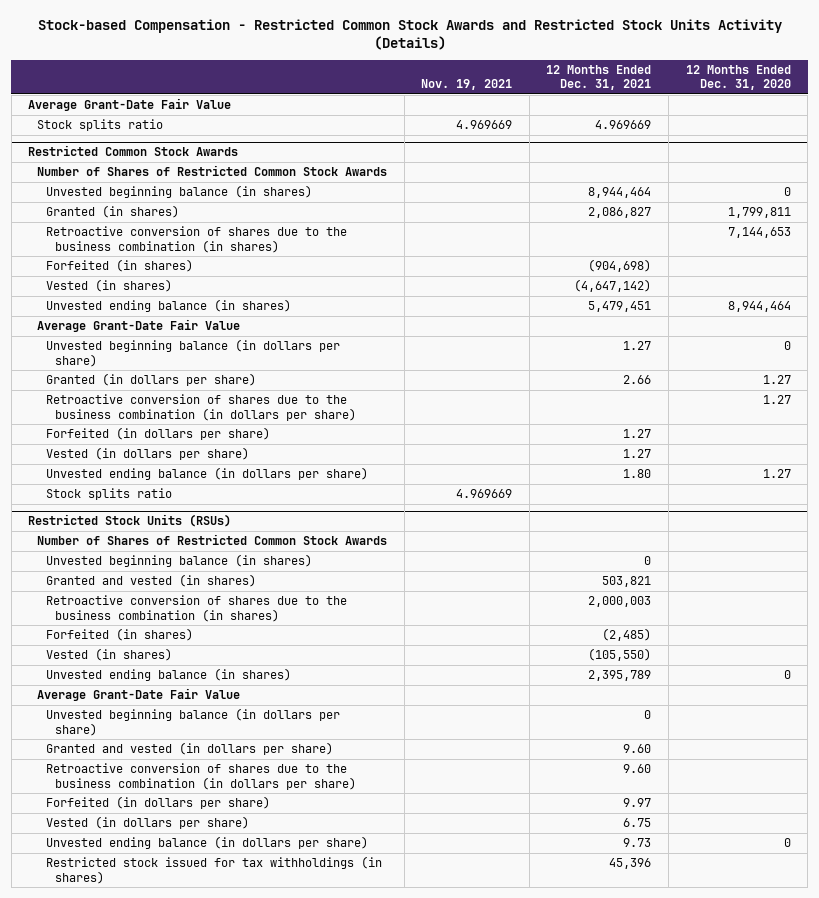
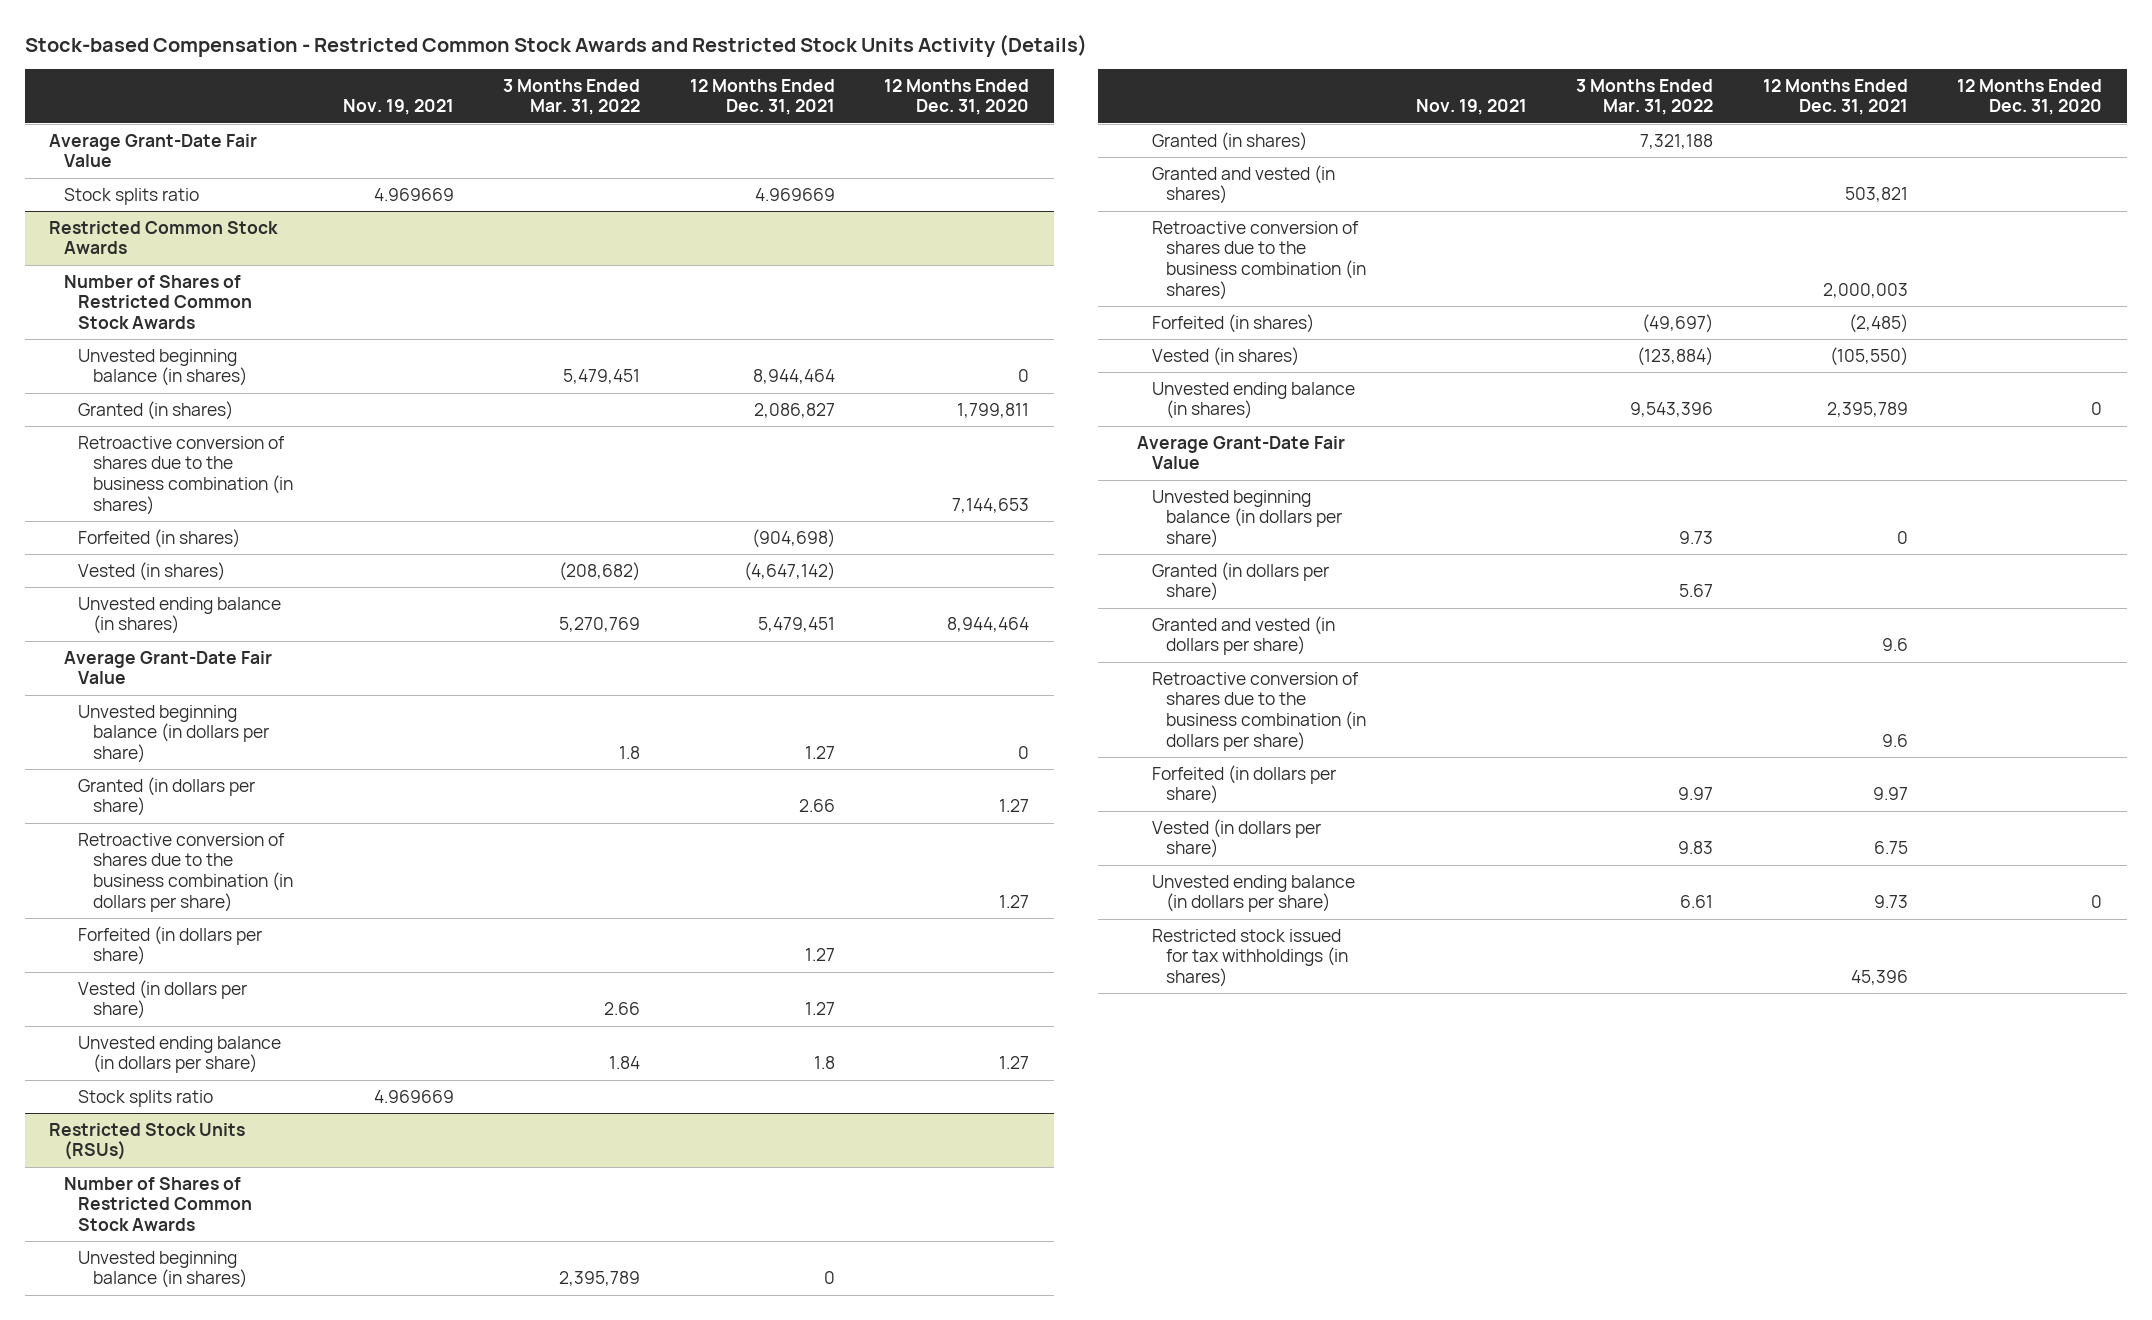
none -> [503,78,641,116] 3 Months Ended Mar. 31, 2022
[623,469,652,479] 1.80 -> [813,1056,835,1070] 1.8
none -> [1151,131,1307,151] Granted (in shares)
none -> [1151,561,1329,602] Granted (in dollars per share)
[623,744,652,754] 9.60 -> [1881,638,1908,652] 9.6
[623,764,652,774] 9.60 -> [1881,733,1908,747] 9.6

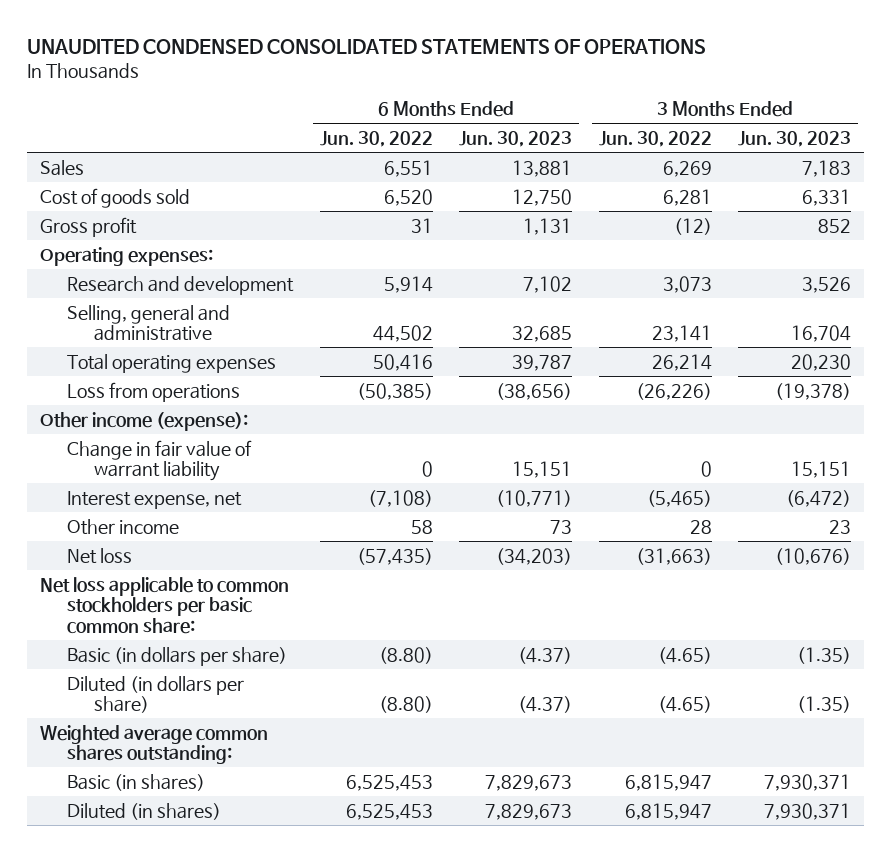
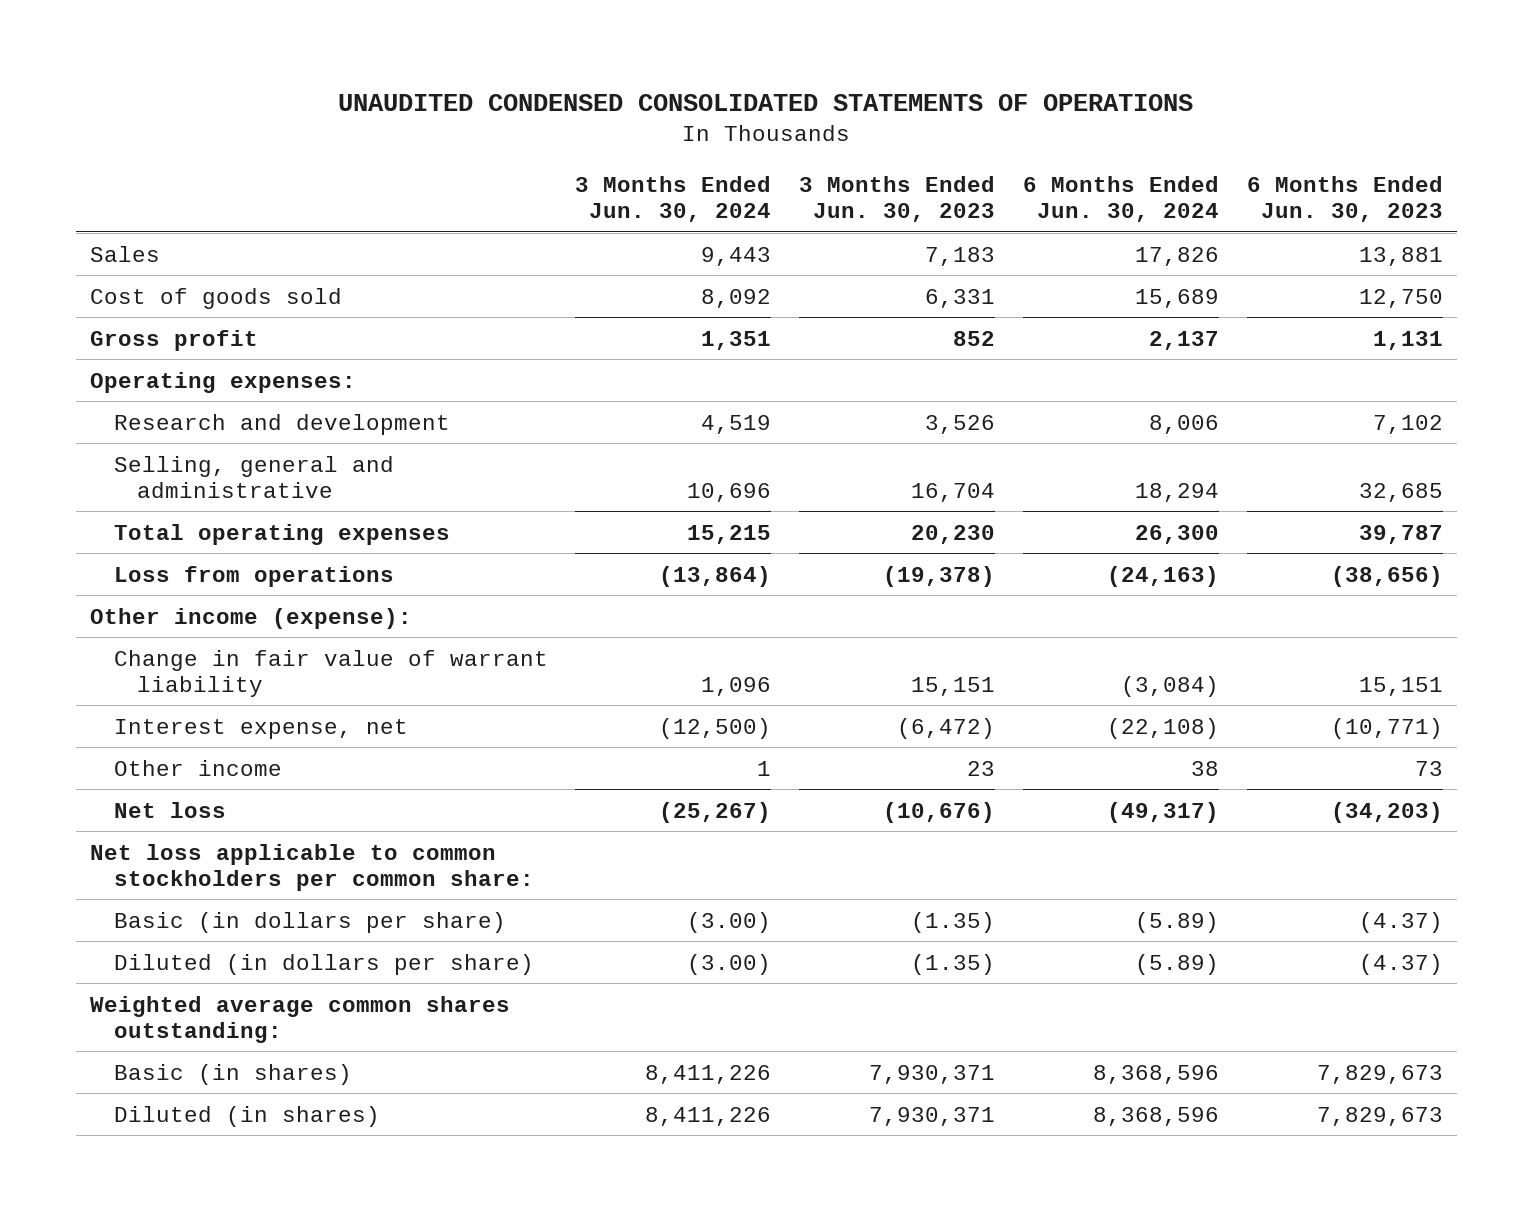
[319,130,433,147] Jun. 30, 2022 -> none
[598,130,712,147] Jun. 30, 2022 -> none
none -> [575,175,772,223] 3 Months Ended Jun. 30, 2024
none -> [1023,175,1220,223] 6 Months Ended Jun. 30, 2024
[40,576,290,634] Net loss applicable to common stockholders per basic common share: -> [90,843,534,891] Net loss applicable to common stockholders per common share:

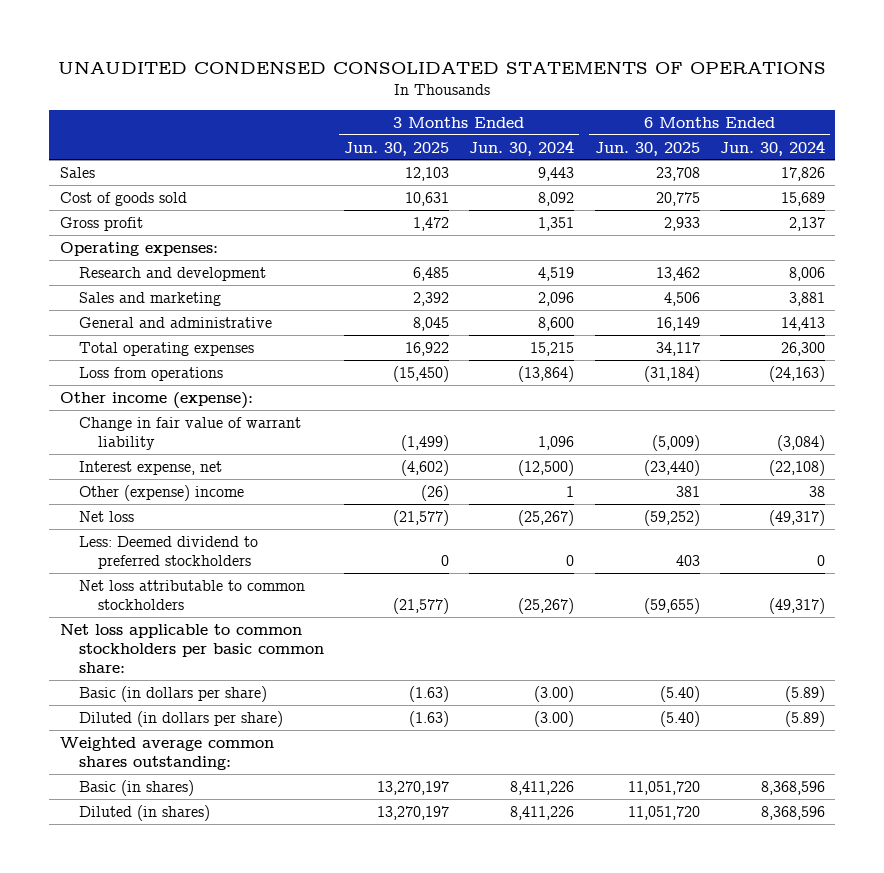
[799,175,996,223] 3 Months Ended Jun. 30, 2023 -> none
[1246,175,1443,223] 6 Months Ended Jun. 30, 2023 -> none
none -> [344,141,450,156] Jun. 30, 2025
none -> [594,141,700,156] Jun. 30, 2025
none -> [78,291,221,306] Sales and marketing
[113,455,394,498] Selling, general and administrative -> [78,316,272,328] General and administrative
[687,482,772,502] 10,696 -> [538,316,575,331] 8,600
[1135,482,1220,502] 18,294 -> [780,316,825,331] 14,413
[113,759,282,776] Other income -> [78,484,244,501] Other (expense) income
none -> [78,535,258,569] Less: Deemed dividend to preferred stockholders
none -> [78,579,305,610] Net loss attributable to common stockholders
[90,843,534,891] Net loss applicable to common stockholders per common share: -> [59,623,324,673] Net loss applicable to common stockholders per basic common share:

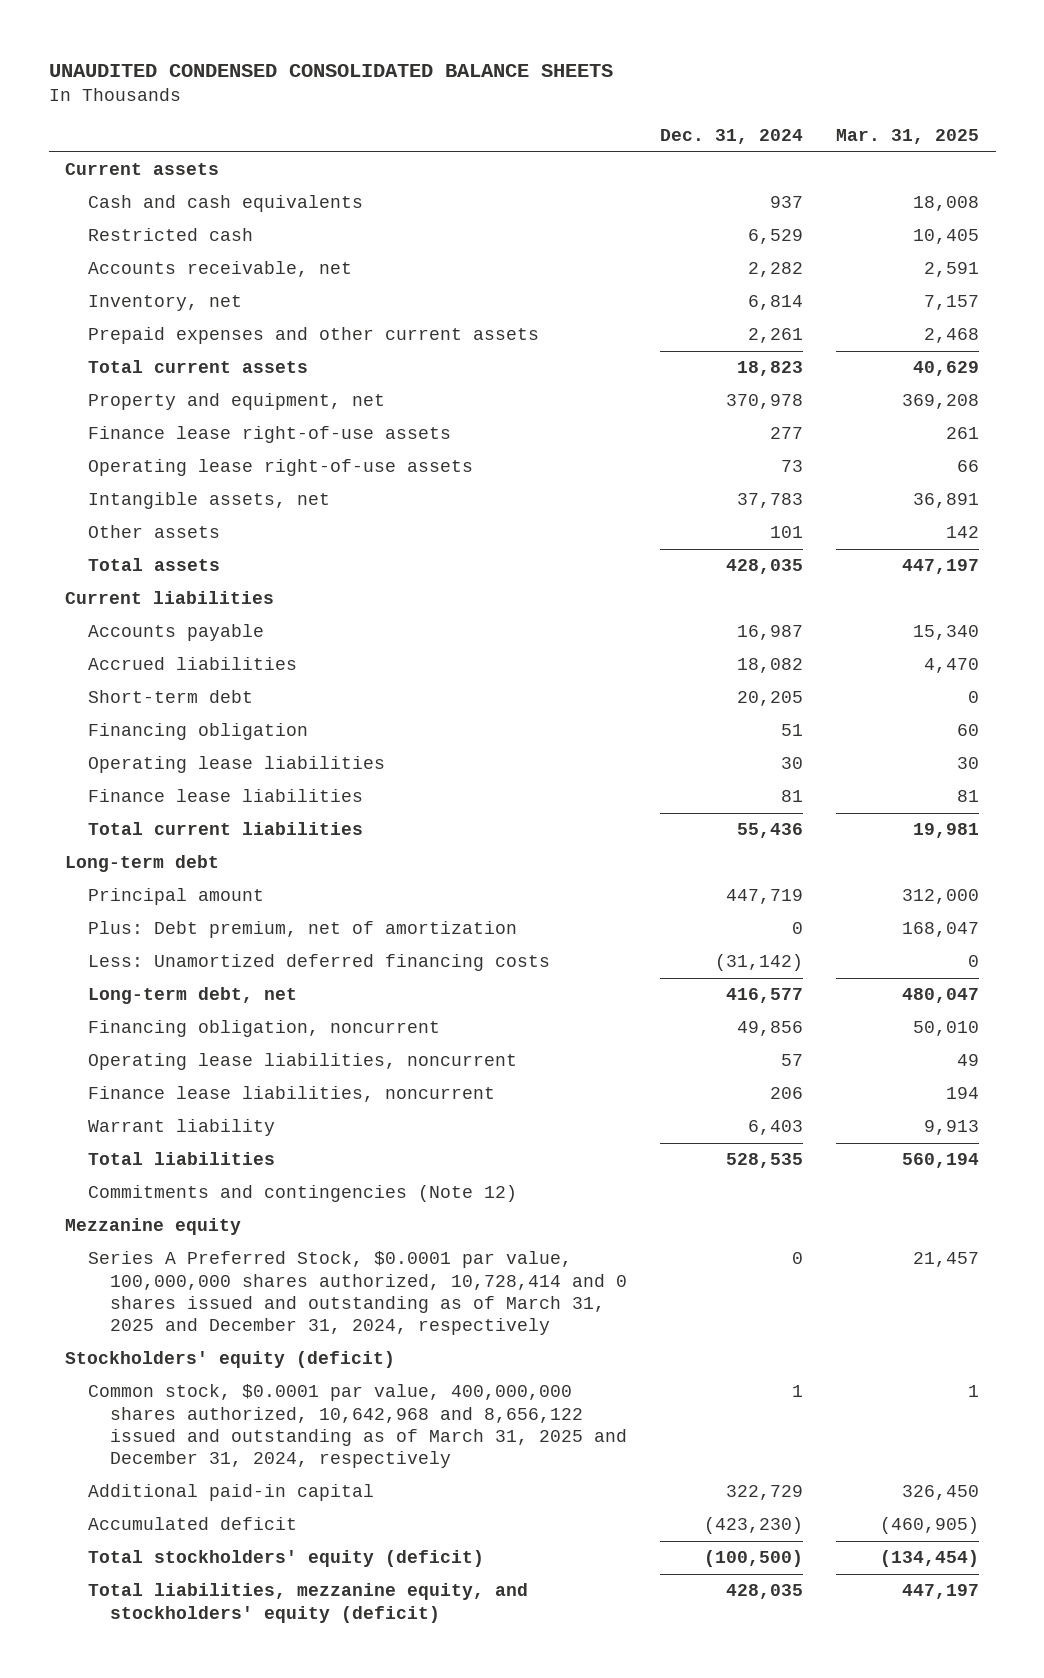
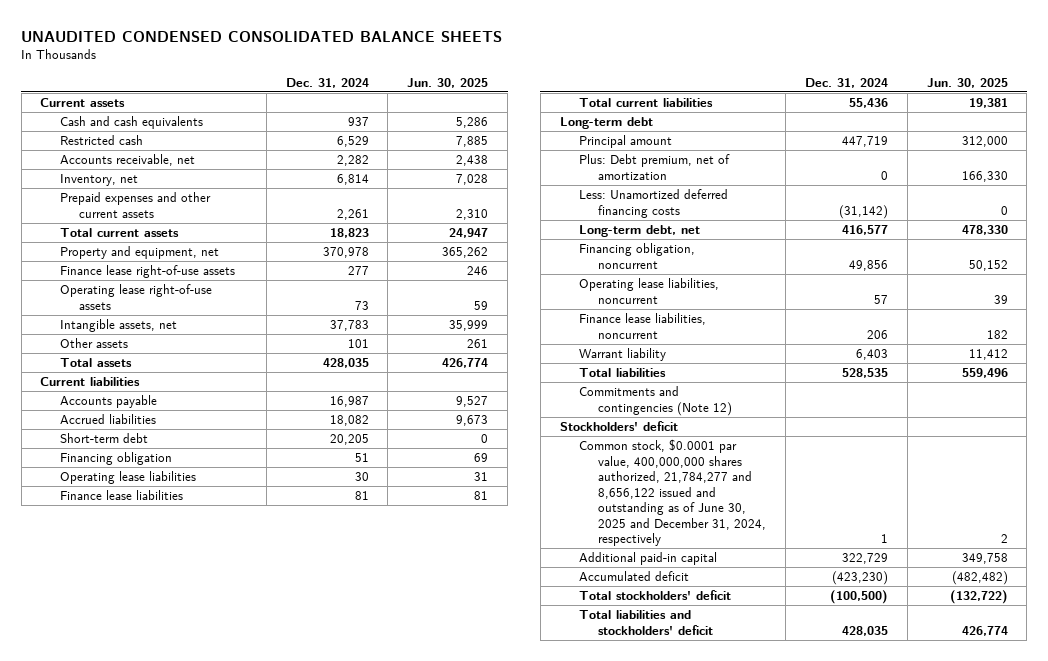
[836,129,980,145] Mar. 31, 2025 -> none
none -> [407,77,489,88] Jun. 30, 2025
[65,1218,242,1236] Mezzanine equity -> none
[87,1251,628,1336] Series A Preferred Stock, $0.0001 par value, 100,000,000 shares authorized, 10,728,414 and 0 shares issued and outstanding as of March 31, 2025 and December 31, 2024, respectively -> none
[65,1351,396,1369] Stockholders' equity (deficit) -> [559,421,678,432] Stockholders' deficit
[87,1384,628,1469] Common stock, $0.0001 par value, 400,000,000 shares authorized, 10,642,968 and 8,656,122 issued and outstanding as of March 31, 2025 and December 31, 2024, respectively -> [579,439,767,547] Common stock, $0.0001 par value, 400,000,000 shares authorized, 21,784,277 and 8,656,122 issued and outstanding as of June 30, 2025 and December 31, 2024, respectively
[87,1550,484,1568] Total stockholders' equity (deficit) -> [579,590,732,601] Total stockholders' deficit
[87,1583,528,1623] Total liabilities, mezzanine equity, and stockholders' equity (deficit) -> [579,610,714,635] Total liabilities and stockholders' deficit

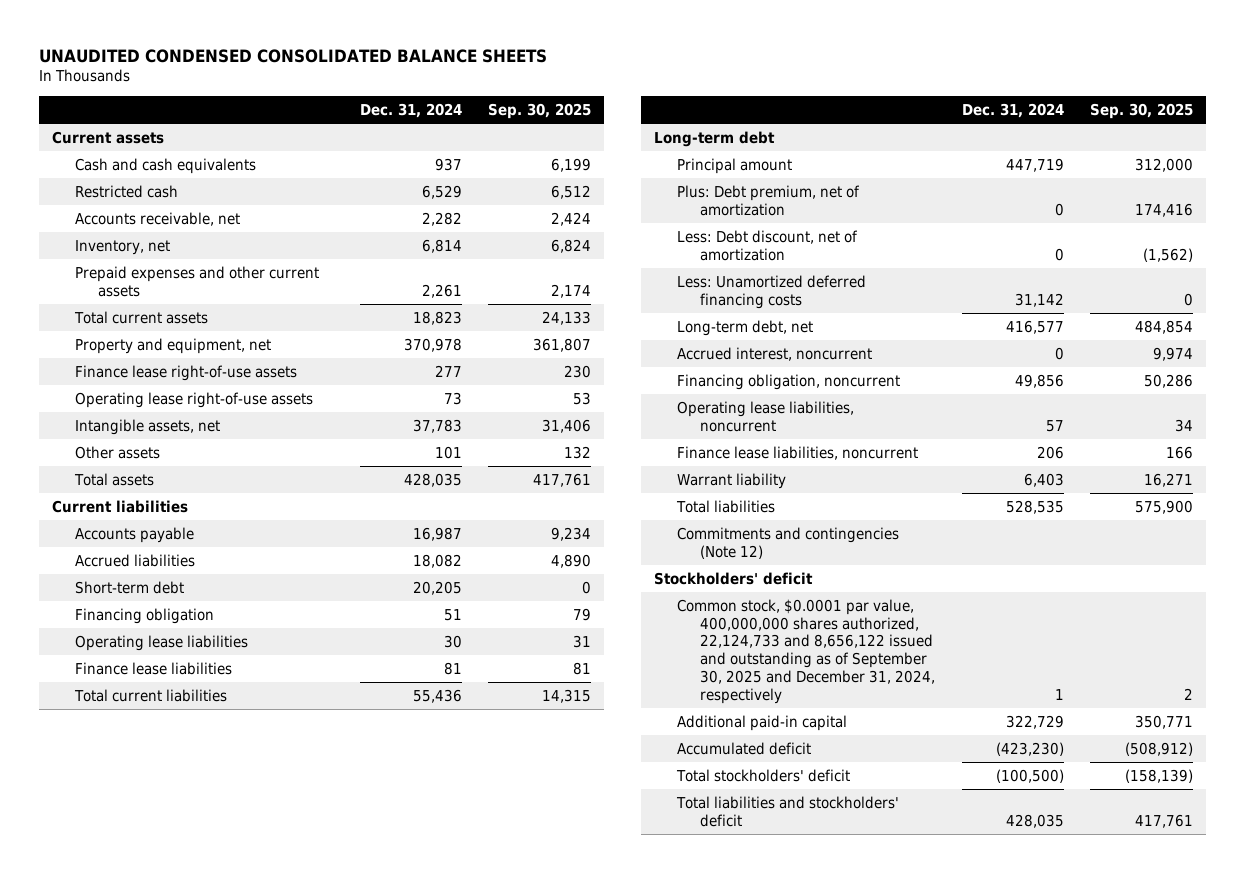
[407,77,489,88] Jun. 30, 2025 -> none
none -> [487,103,591,120] Sep. 30, 2025
none -> [677,230,859,261] Less: Debt discount, net of amortization
[838,204,888,219] (31,142) -> [1014,292,1064,307] 31,142
none -> [677,347,873,362] Accrued interest, noncurrent
[579,439,767,547] Common stock, $0.0001 par value, 400,000,000 shares authorized, 21,784,277 and 8,656,122 issued and outstanding as of June 30, 2025 and December 31, 2024, respectively -> [677,599,936,704] Common stock, $0.0001 par value, 400,000,000 shares authorized, 22,124,733 and 8,656,122 issued and outstanding as of September 30, 2025 and December 31, 2024, respectively

